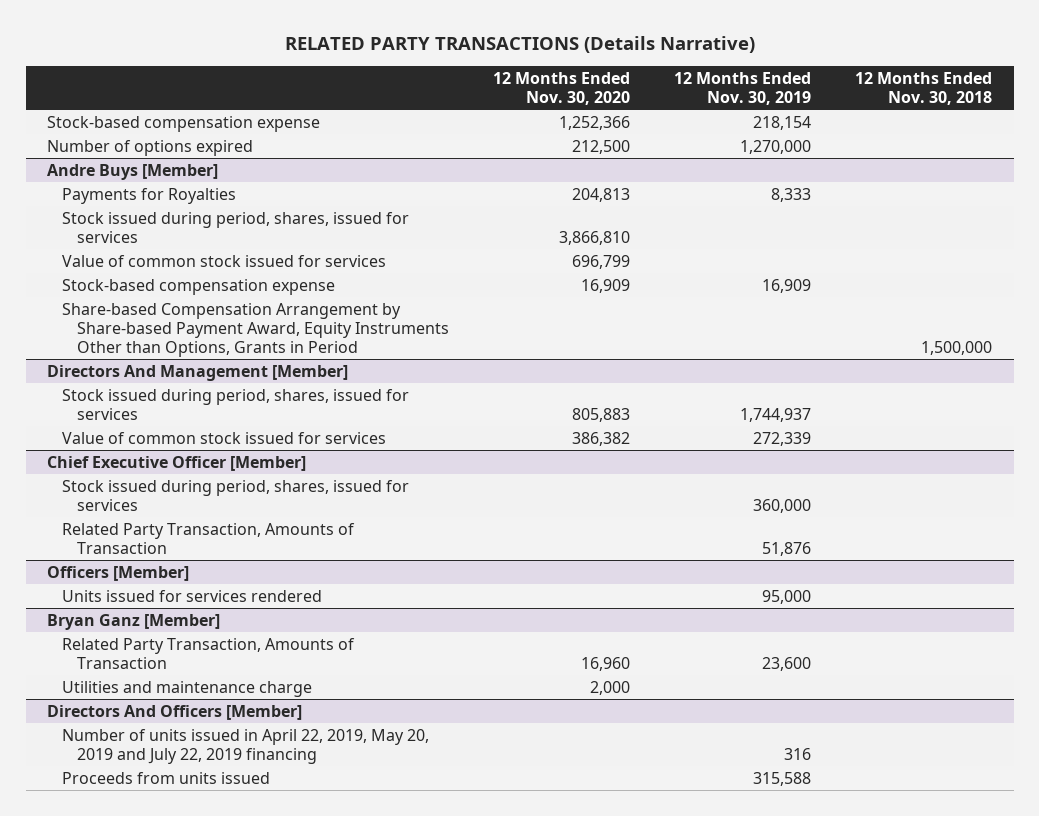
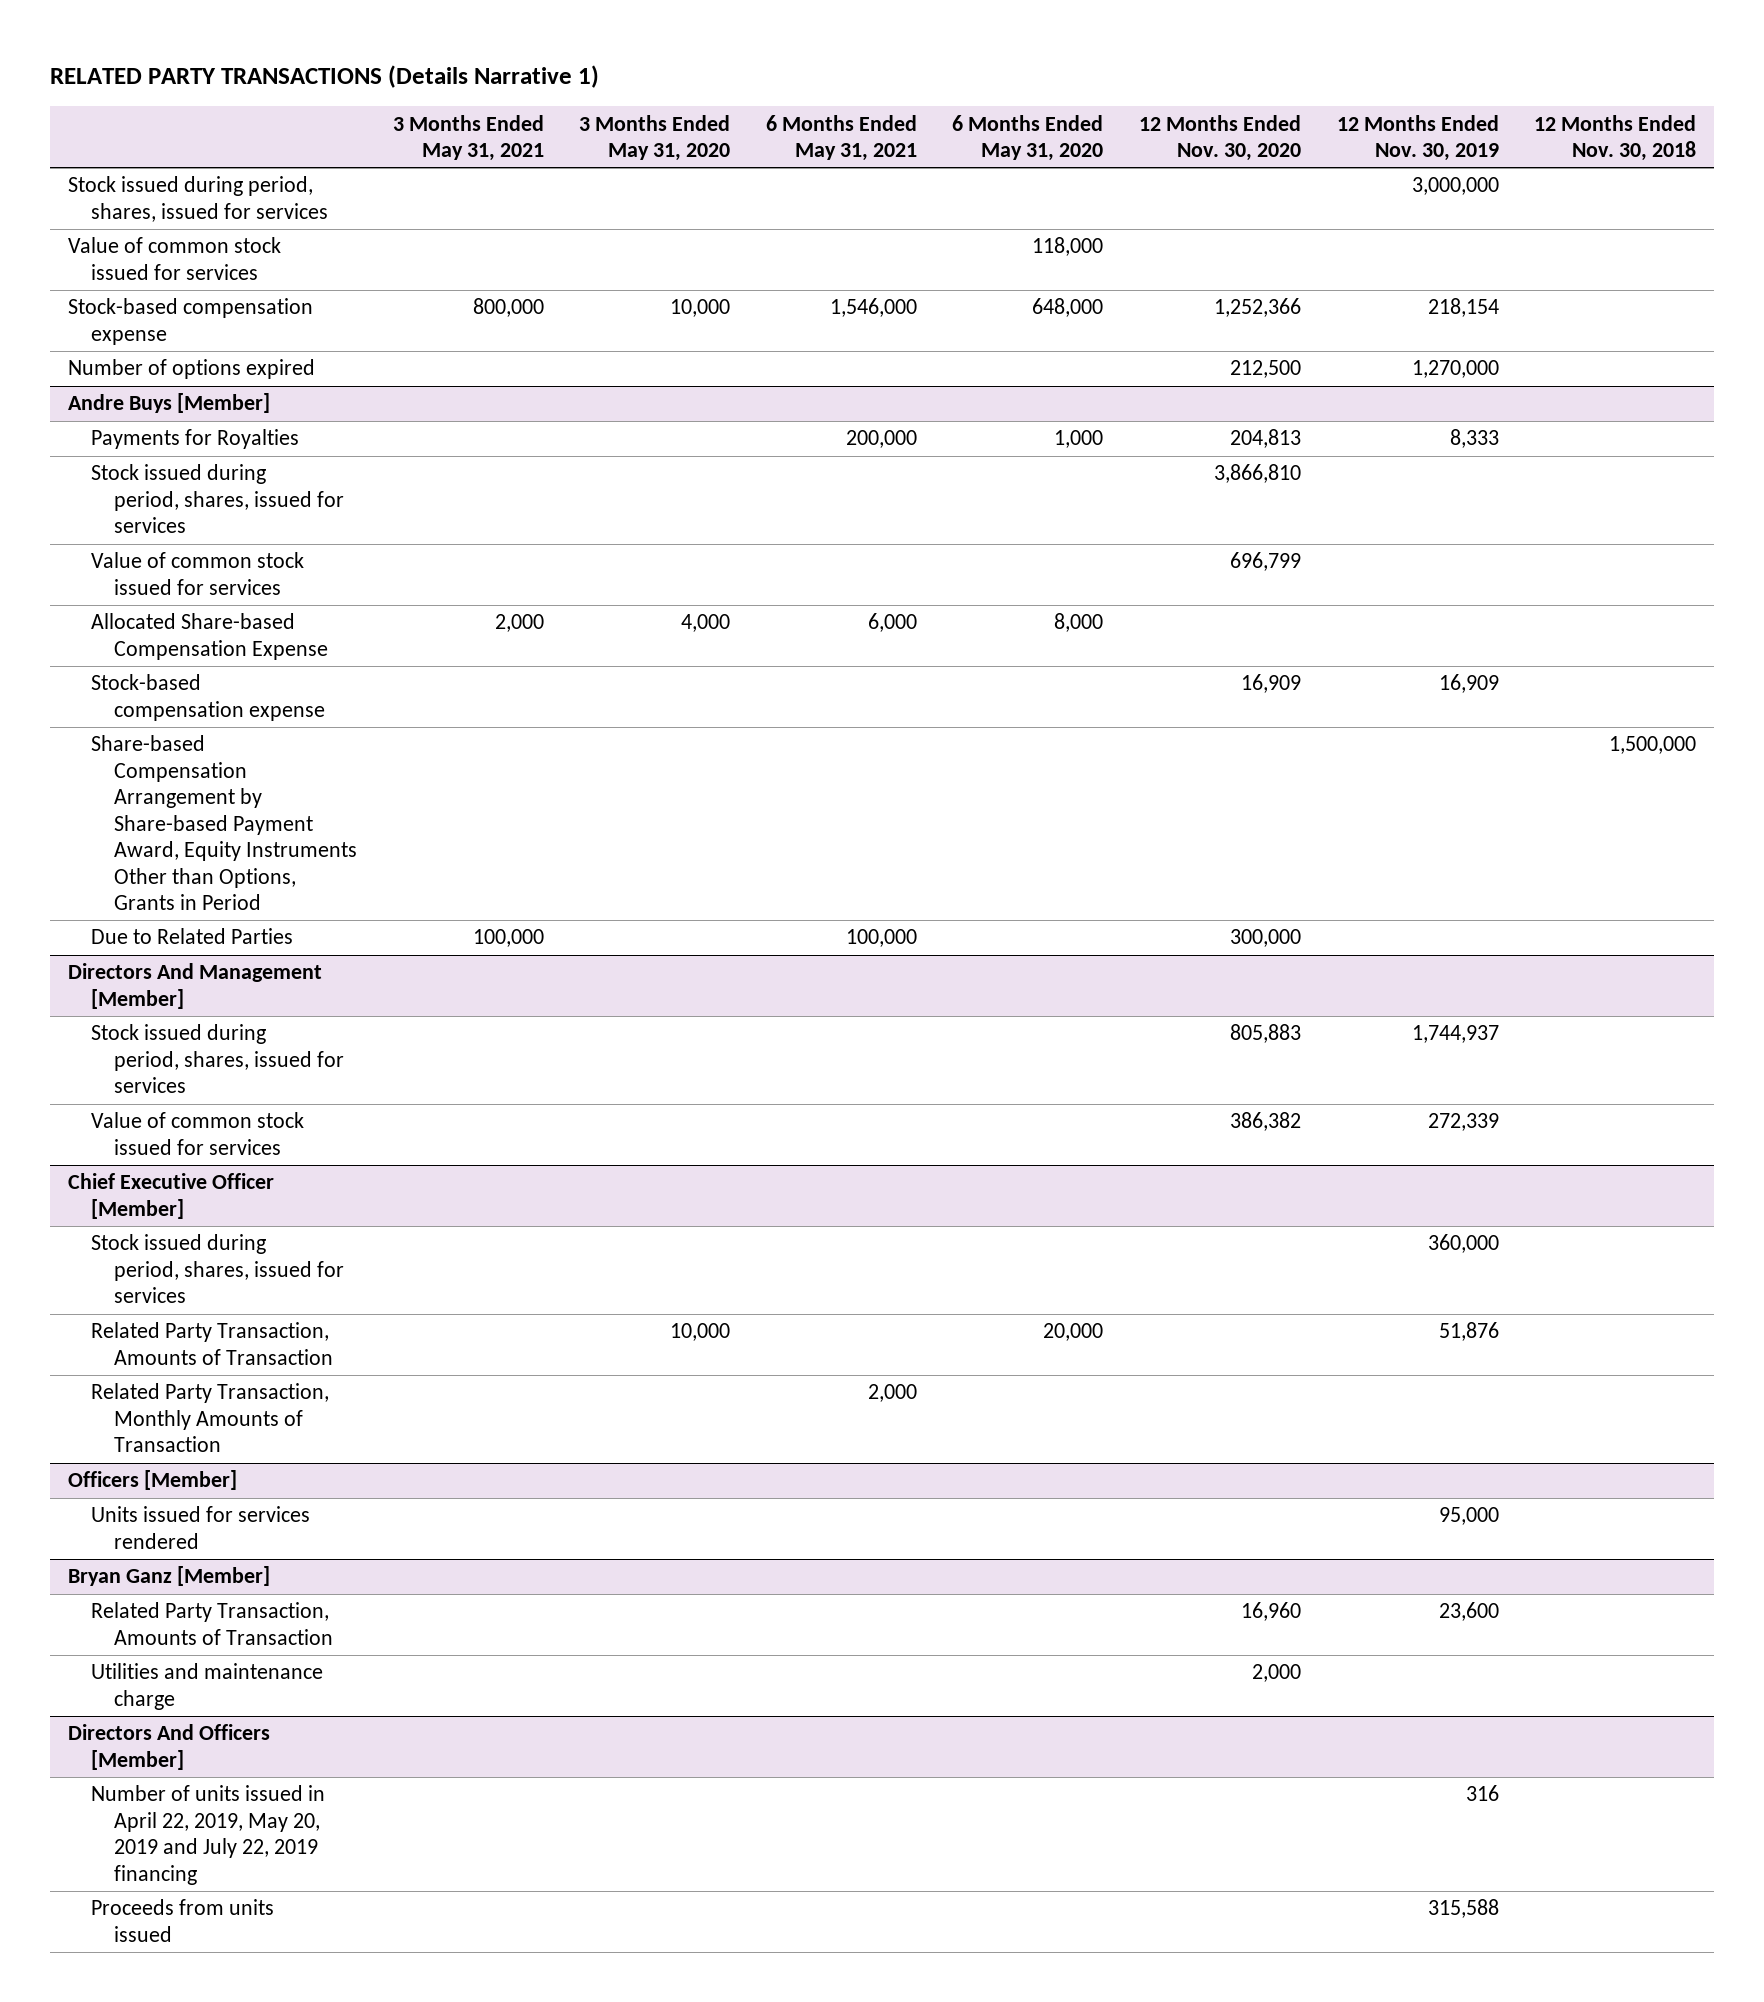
[284,36,755,54] RELATED PARTY TRANSACTIONS (Details Narrative) -> [50,65,600,89] RELATED PARTY TRANSACTIONS (Details Narrative 1)
none -> [392,114,544,162] 3 Months Ended May 31, 2021
none -> [579,114,731,162] 3 Months Ended May 31, 2020
none -> [765,114,917,162] 6 Months Ended May 31, 2021
none -> [952,114,1104,162] 6 Months Ended May 31, 2020
none -> [68,176,329,222] Stock issued during period, shares, issued for services
none -> [68,237,282,280] Value of common stock issued for services
none -> [91,613,329,660] Allocated Share-based Compensation Expense
none -> [91,928,294,945] Due to Related Parties
none -> [91,1383,330,1453] Related Party Transaction, Monthly Amounts of Transaction

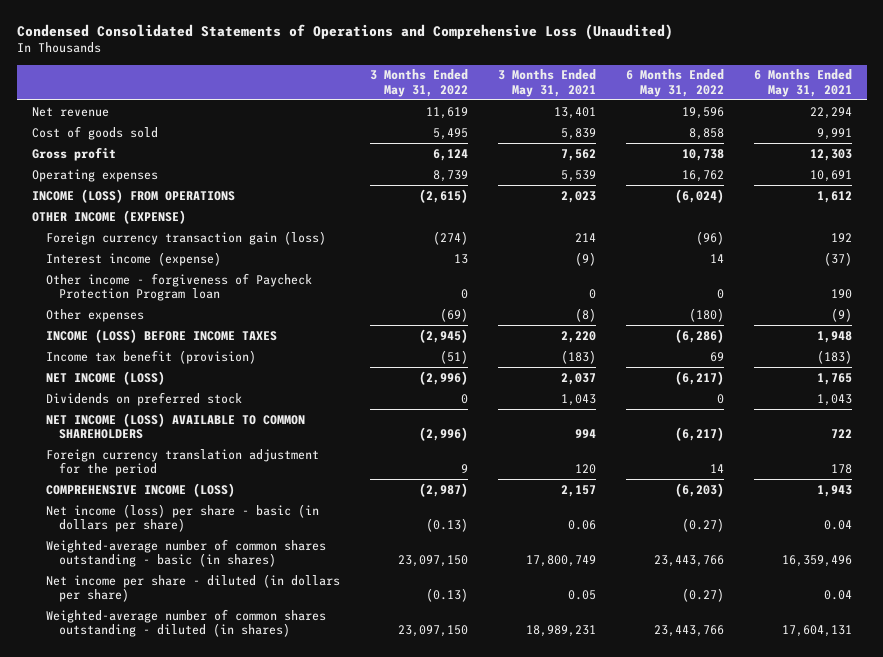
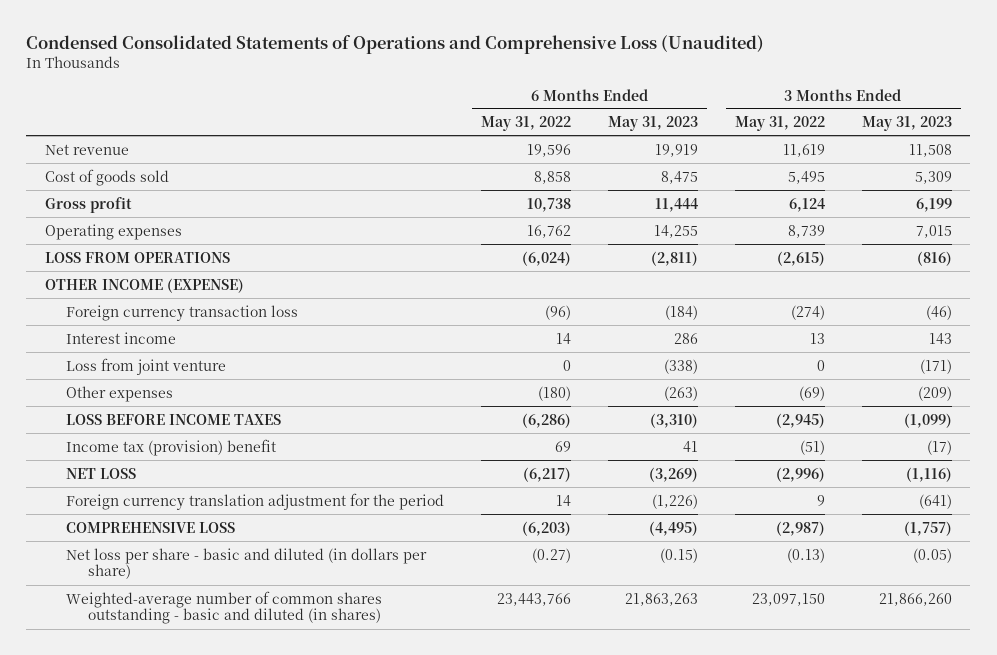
[497,69,596,97] 3 Months Ended May 31, 2021 -> none
[753,69,852,97] 6 Months Ended May 31, 2021 -> none
none -> [608,116,699,132] May 31, 2023
none -> [861,116,952,132] May 31, 2023
[31,188,235,203] INCOME (LOSS) FROM OPERATIONS -> [44,251,230,263] LOSS FROM OPERATIONS
[45,272,312,302] Other income - forgiveness of Paycheck Protection Program loan -> none
[45,230,326,245] Foreign currency transaction gain (loss) -> [66,304,299,321] Foreign currency transaction loss
[45,251,221,266] Interest income (expense) -> [66,331,177,344] Interest income
none -> [66,357,227,375] Loss from joint venture
[45,391,242,406] Dividends on preferred stock -> none
[45,412,305,440] NET INCOME (LOSS) AVAILABLE TO COMMON SHAREHOLDERS -> none
[45,328,277,343] INCOME (LOSS) BEFORE INCOME TAXES -> [66,413,282,425] LOSS BEFORE INCOME TAXES
[45,349,256,364] Income tax benefit (provision) -> [66,438,277,456] Income tax (provision) benefit
[45,370,165,385] NET INCOME (LOSS) -> [66,467,137,479] NET LOSS
[45,573,340,603] Net income per share - diluted (in dollars per share) -> none
[45,608,326,638] Weighted-average number of common shares outstanding - diluted (in shares) -> none
[45,482,235,497] COMPREHENSIVE INCOME (LOSS) -> [66,521,236,533] COMPREHENSIVE LOSS
[45,503,319,533] Net income (loss) per share - basic (in dollars per share) -> [66,547,428,580] Net loss per share - basic and diluted (in dollars per share)
[45,538,326,568] Weighted-average number of common shares outstanding - basic (in shares) -> [66,590,383,625] Weighted-average number of common shares outstanding - basic and diluted (in shares)

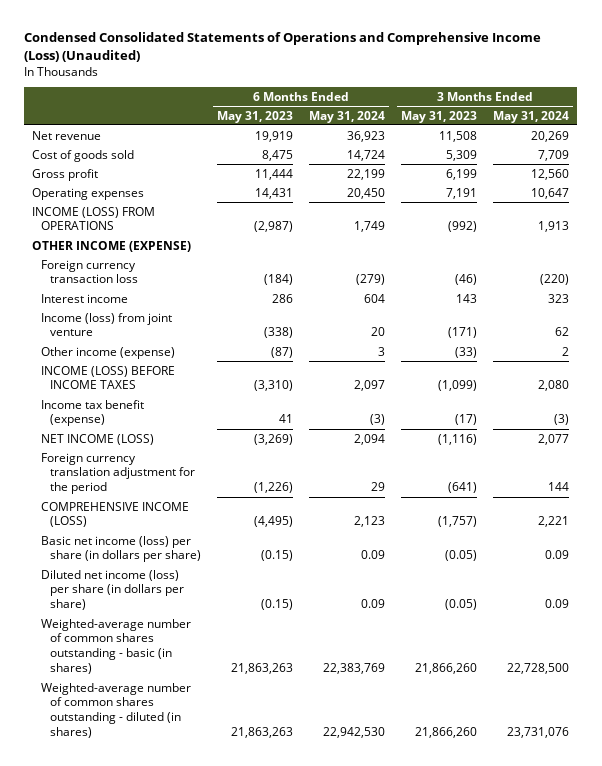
[26,34,765,54] Condensed Consolidated Statements of Operations and Comprehensive Loss (Unaudited) -> [24,32,542,62] Condensed Consolidated Statements of Operations and Comprehensive Income (Loss) (Unaudited)
[481,116,572,132] May 31, 2022 -> none
[734,116,825,132] May 31, 2022 -> none
none -> [309,110,386,123] May 31, 2024
none -> [493,110,570,123] May 31, 2024
[654,224,699,238] 14,255 -> [255,187,294,199] 14,431
[915,224,952,238] 7,015 -> [446,187,478,199] 7,191
[44,251,230,263] LOSS FROM OPERATIONS -> [32,206,156,231] INCOME (LOSS) FROM OPERATIONS
[651,250,699,266] (2,811) -> [254,221,294,233] (2,987)
[916,250,952,266] (816) -> [448,221,478,233] (992)
[66,385,174,402] Other expenses -> none
[66,357,227,375] Loss from joint venture -> [41,312,173,337] Income (loss) from joint venture
none -> [41,346,176,359] Other income (expense)
[66,413,282,425] LOSS BEFORE INCOME TAXES -> [41,365,176,390] INCOME (LOSS) BEFORE INCOME TAXES
[66,438,277,456] Income tax (provision) benefit -> [41,399,145,427] Income tax benefit (expense)
[66,467,137,479] NET LOSS -> [41,433,155,445] NET INCOME (LOSS)
[66,521,236,533] COMPREHENSIVE LOSS -> [41,501,190,528] COMPREHENSIVE INCOME (LOSS)
[66,547,428,580] Net loss per share - basic and diluted (in dollars per share) -> [41,535,202,563] Basic net income (loss) per share (in dollars per share)
none -> [41,569,185,611] Diluted net income (loss) per share (in dollars per share)
[66,590,383,625] Weighted-average number of common shares outstanding - basic and diluted (in shares) -> [41,618,192,675] Weighted-average number of common shares outstanding - basic (in shares)
none -> [41,682,192,739] Weighted-average number of common shares outstanding - diluted (in shares)

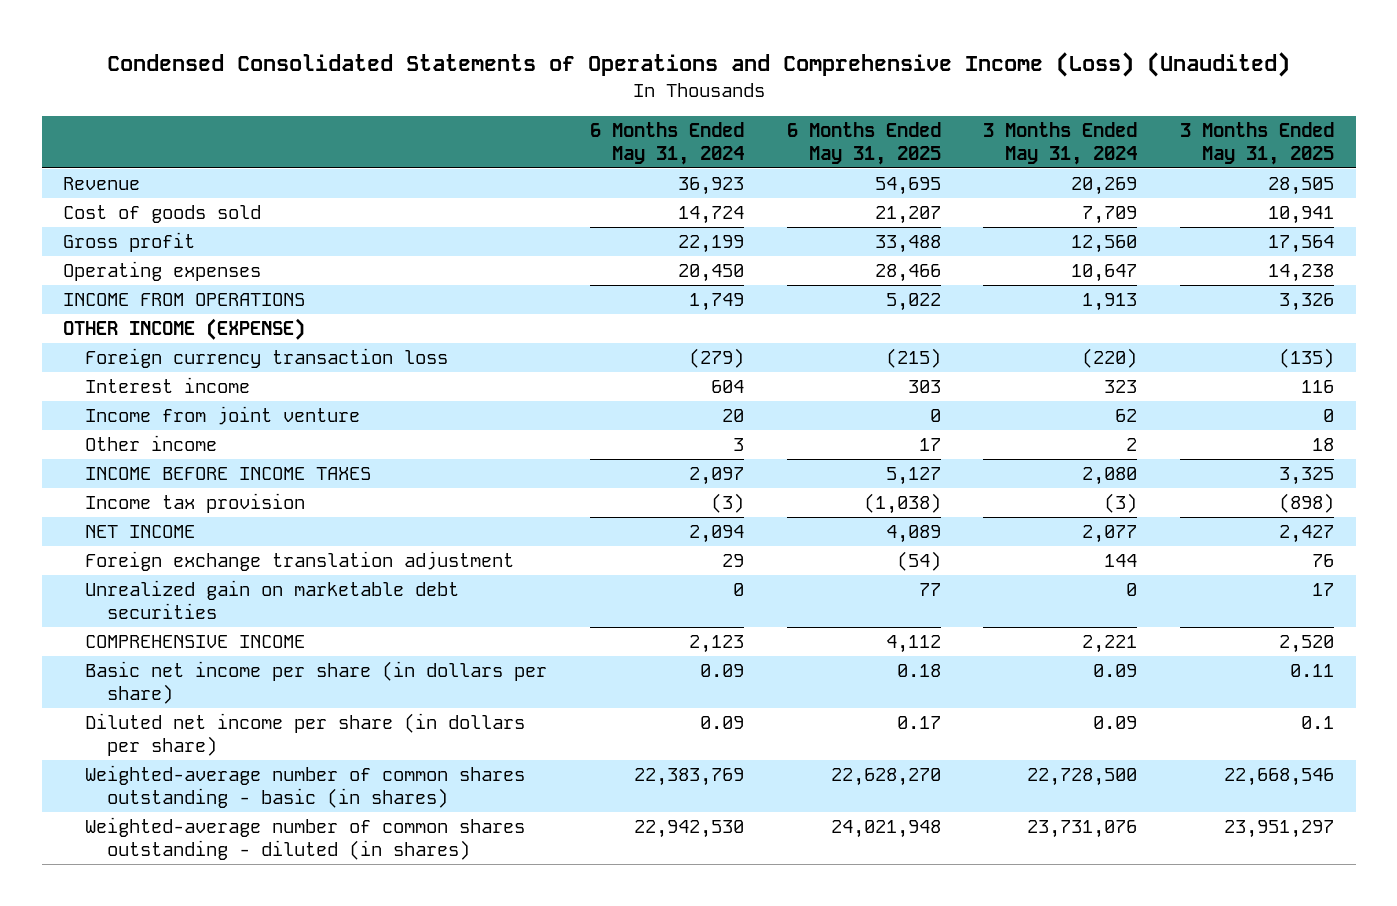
[217,110,294,123] May 31, 2023 -> none
[401,110,478,123] May 31, 2023 -> none
none -> [786,122,941,166] 6 Months Ended May 31, 2025
none -> [1180,122,1335,166] 3 Months Ended May 31, 2025
[32,130,102,140] Net revenue -> [63,177,141,191] Revenue
[32,206,156,231] INCOME (LOSS) FROM OPERATIONS -> [63,293,306,307] INCOME FROM OPERATIONS
[41,312,173,337] Income (loss) from joint venture -> [85,406,361,426] Income from joint venture
[41,346,176,359] Other income (expense) -> [85,435,218,452] Other income
[41,365,176,390] INCOME (LOSS) BEFORE INCOME TAXES -> [85,467,372,481] INCOME BEFORE INCOME TAXES
[41,399,145,427] Income tax benefit (expense) -> [85,493,306,514] Income tax provision
[41,433,155,445] NET INCOME (LOSS) -> [85,525,196,539] NET INCOME
[41,452,196,495] Foreign currency translation adjustment for the period -> [85,551,515,572] Foreign exchange translation adjustment
none -> [85,580,460,620] Unrealized gain on marketable debt securities
[41,501,190,528] COMPREHENSIVE INCOME (LOSS) -> [85,635,306,649] COMPREHENSIVE INCOME
[41,535,202,563] Basic net income (loss) per share (in dollars per share) -> [85,661,548,705] Basic net income per share (in dollars per share)
[41,569,185,611] Diluted net income (loss) per share (in dollars per share) -> [85,713,526,757] Diluted net income per share (in dollars per share)

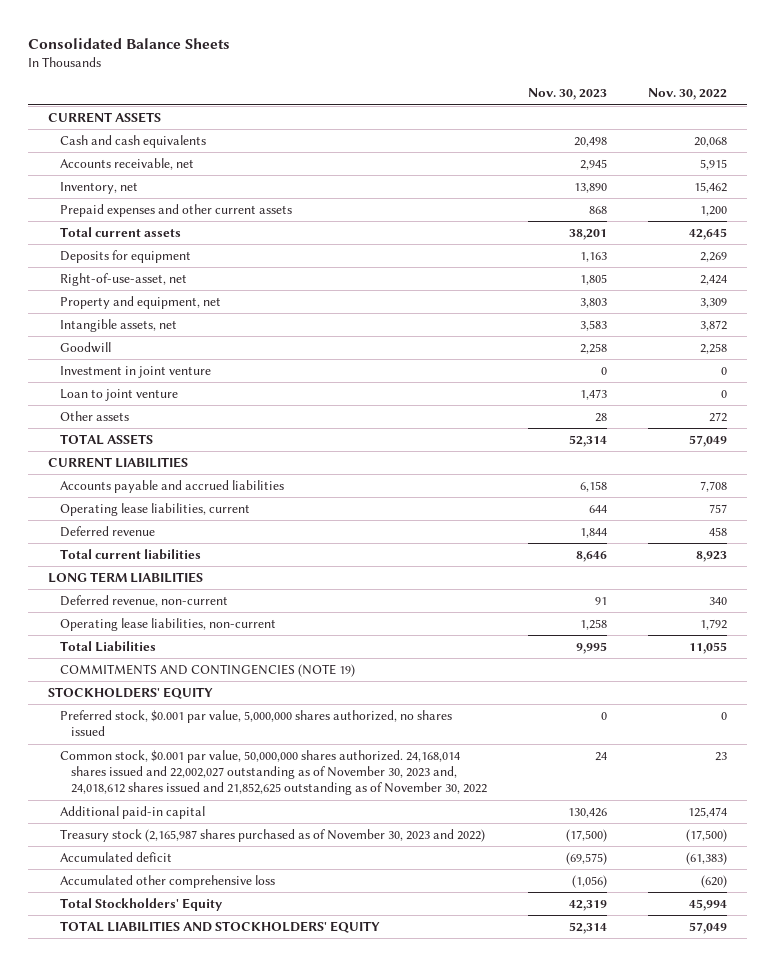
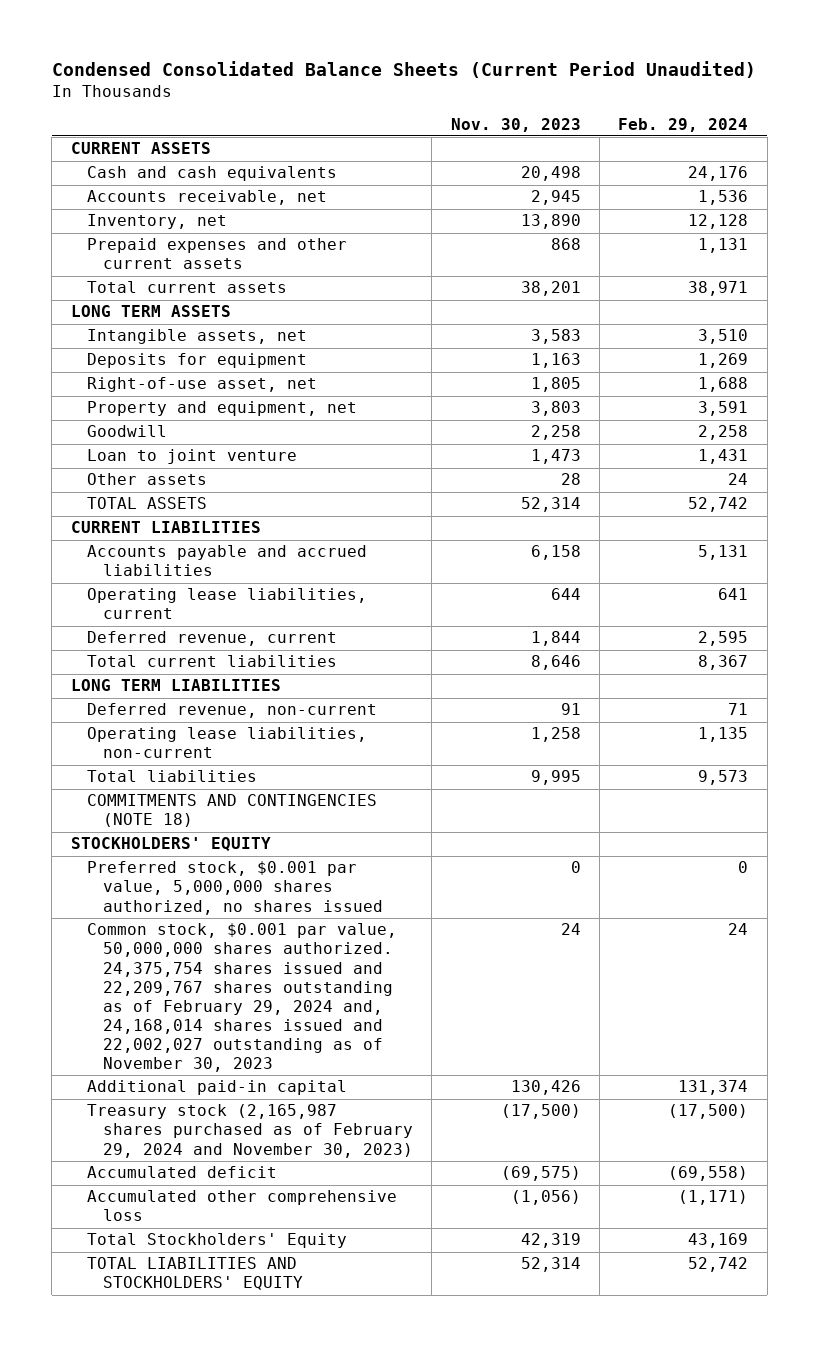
[27,38,230,50] Consolidated Balance Sheets -> [51,60,756,78] Condensed Consolidated Balance Sheets (Current Period Unaudited)
[647,88,727,101] Nov. 30, 2022 -> none
none -> [618,117,749,132] Feb. 29, 2024
none -> [70,305,231,318] LONG TERM ASSETS
[59,319,177,333] Intangible assets, net -> [86,329,307,345] Intangible assets, net
[59,273,187,287] Right-of-use-asset, net -> [86,377,317,393] Right-of-use asset, net
[59,366,211,379] Investment in joint venture -> none
[59,526,155,538] Deferred revenue -> [86,631,337,647] Deferred revenue, current
[59,641,156,653] Total Liabilities -> [86,770,257,783] Total liabilities
[59,664,355,678] COMMITMENTS AND CONTINGENCIES (NOTE 19) -> [86,794,377,828] COMMITMENTS AND CONTINGENCIES (NOTE 18)
[59,750,488,796] Common stock, $0.001 par value, 50,000,000 shares authorized. 24,168,014 shares issued and 22,002,027 outstanding as of November 30, 2023 and, 24,018,612 shares issued and 21,852,625 outstanding as of November 30, 2022 -> [86,923,397,1072] Common stock, $0.001 par value, 50,000,000 shares authorized. 24,375,754 shares issued and 22,209,767 shares outstanding as of February 29, 2024 and, 24,168,014 shares issued and 22,002,027 outstanding as of November 30, 2023
[59,829,485,843] Treasury stock (2,165,987 shares purchased as of November 30, 2023 and 2022) -> [86,1104,413,1158] Treasury stock (2,165,987 shares purchased as of February 29, 2024 and November 30, 2023)

